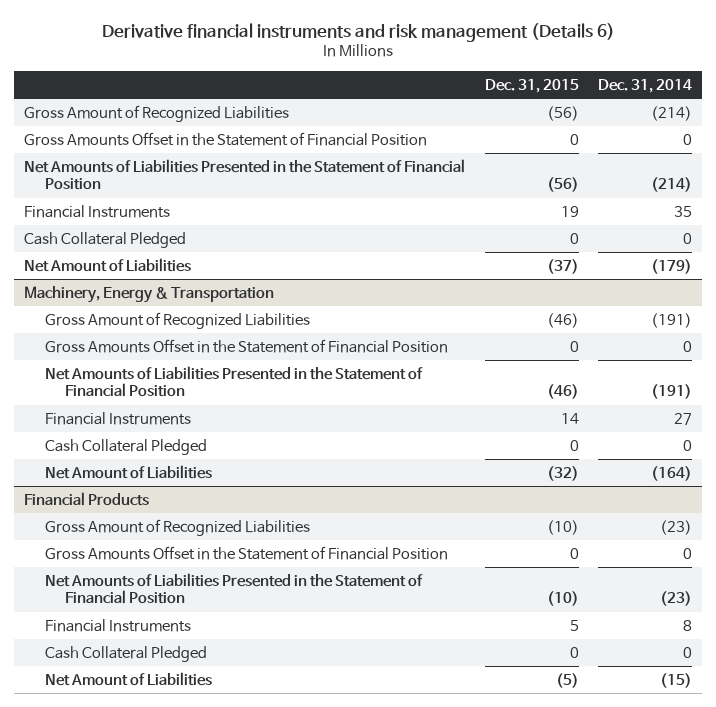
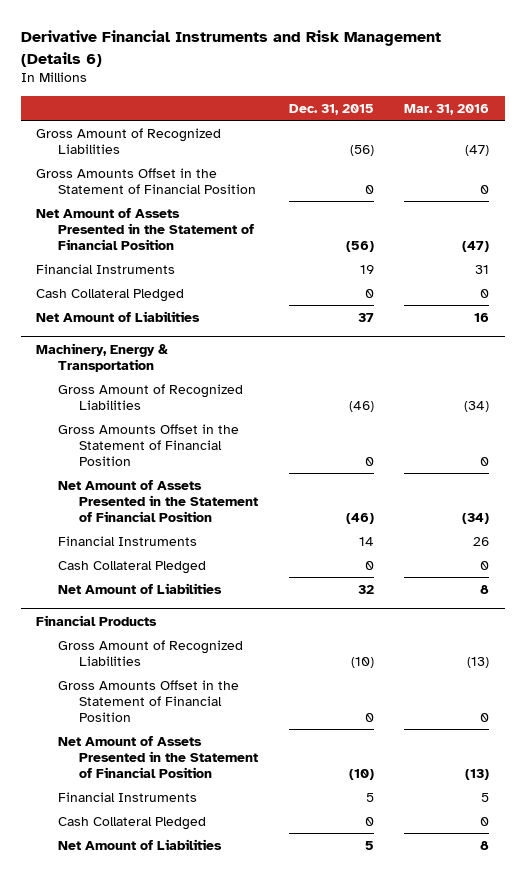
[102,22,616,42] Derivative financial instruments and risk management (Details 6) -> [21,30,442,67] Derivative Financial Instruments and Risk Management (Details 6)
[598,78,693,93] Dec. 31, 2014 -> none
none -> [404,103,490,115] Mar. 31, 2016
[24,158,466,191] Net Amounts of Liabilities Presented in the Statement of Financial Position -> [36,207,254,250] Net Amount of Assets Presented in the Statement of Financial Position
[546,258,579,274] (37) -> [357,312,374,322] 37
[44,365,423,398] Net Amounts of Liabilities Presented in the Statement of Financial Position -> [57,479,259,522] Net Amount of Assets Presented in the Statement of Financial Position
[546,465,579,481] (32) -> [357,584,374,594] 32
[44,572,423,605] Net Amounts of Liabilities Presented in the Statement of Financial Position -> [57,735,259,778] Net Amount of Assets Presented in the Statement of Financial Position
[555,672,579,688] (5) -> [364,840,374,850] 5

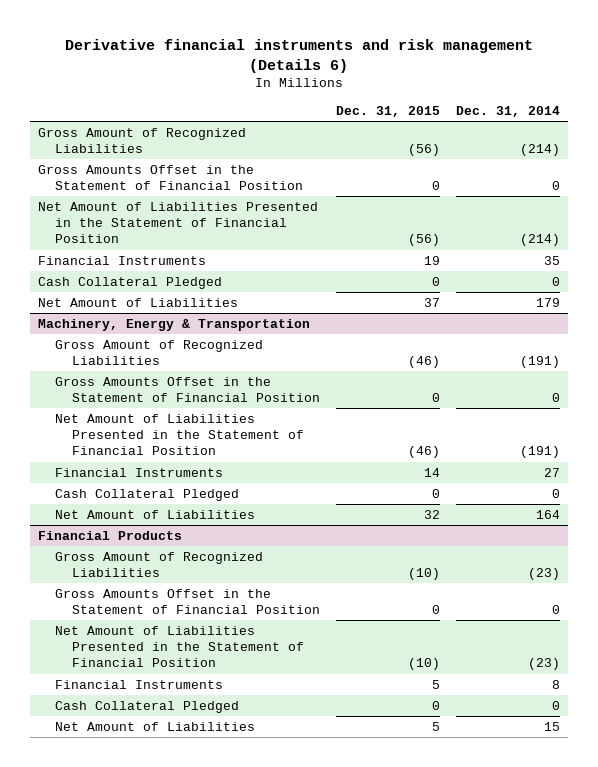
[21,30,442,67] Derivative Financial Instruments and Risk Management (Details 6) -> [64,38,533,73] Derivative financial instruments and risk management (Details 6)
[404,103,490,115] Mar. 31, 2016 -> none
none -> [455,105,560,117] Dec. 31, 2014
[36,207,254,250] Net Amount of Assets Presented in the Statement of Financial Position -> [37,201,318,244] Net Amount of Liabilities Presented in the Statement of Financial Position
[57,479,259,522] Net Amount of Assets Presented in the Statement of Financial Position -> [55,413,305,456] Net Amount of Liabilities Presented in the Statement of Financial Position
[57,735,259,778] Net Amount of Assets Presented in the Statement of Financial Position -> [55,625,305,668] Net Amount of Liabilities Presented in the Statement of Financial Position

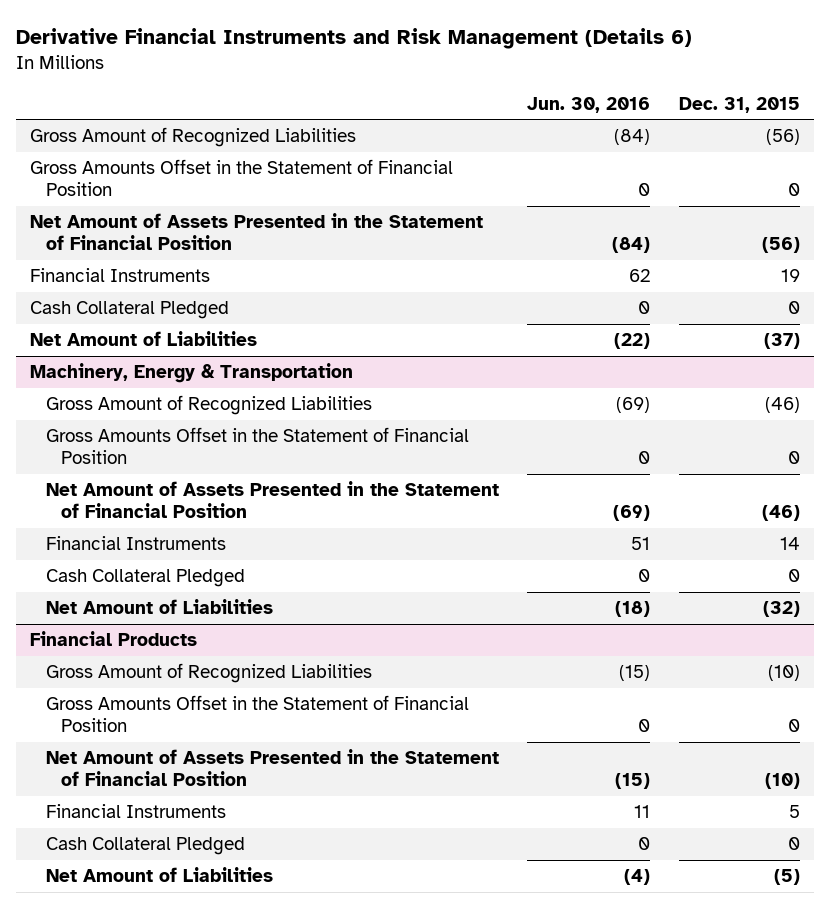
[64,38,533,73] Derivative financial instruments and risk management (Details 6) -> [15,28,692,50] Derivative Financial Instruments and Risk Management (Details 6)
[455,105,560,117] Dec. 31, 2014 -> none
none -> [527,96,651,113] Jun. 30, 2016
[37,201,318,244] Net Amount of Liabilities Presented in the Statement of Financial Position -> [30,213,484,251] Net Amount of Assets Presented in the Statement of Financial Position
[424,297,441,307] 37 -> [764,333,801,350] (37)
[55,413,305,456] Net Amount of Liabilities Presented in the Statement of Financial Position -> [45,481,499,519] Net Amount of Assets Presented in the Statement of Financial Position
[424,509,441,519] 32 -> [763,601,801,618] (32)
[55,625,305,668] Net Amount of Liabilities Presented in the Statement of Financial Position -> [45,749,499,787] Net Amount of Assets Presented in the Statement of Financial Position
[432,721,441,731] 5 -> [774,869,801,886] (5)

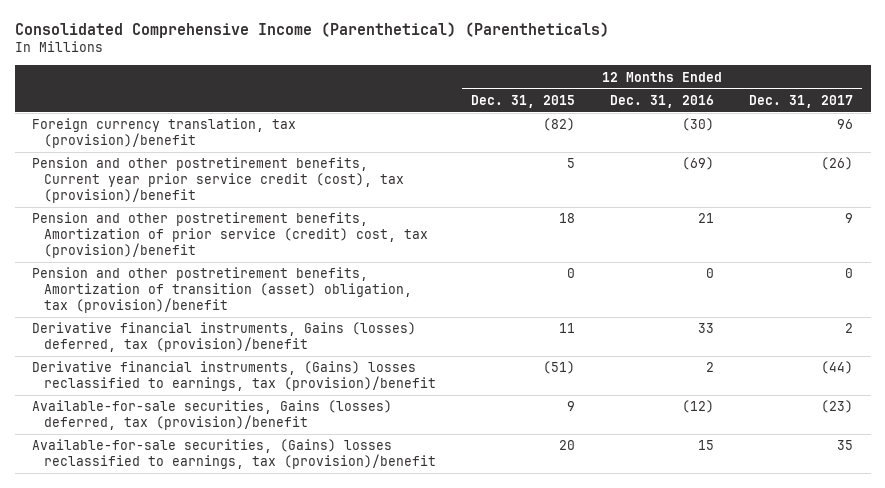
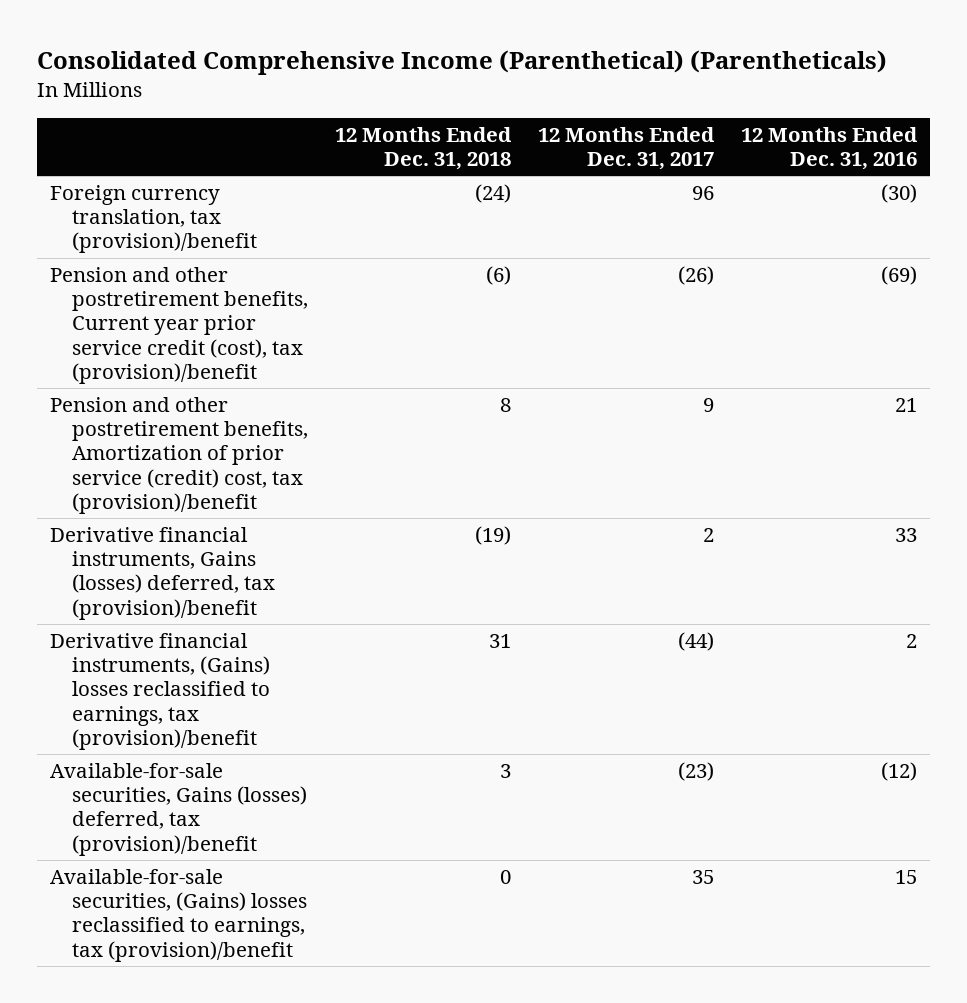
[470,94,575,108] Dec. 31, 2015 -> none
none -> [335,127,513,171] 12 Months Ended Dec. 31, 2018
[32,267,412,313] Pension and other postretirement benefits, Amortization of transition (asset) obligation, tax (provision)/benefit -> none

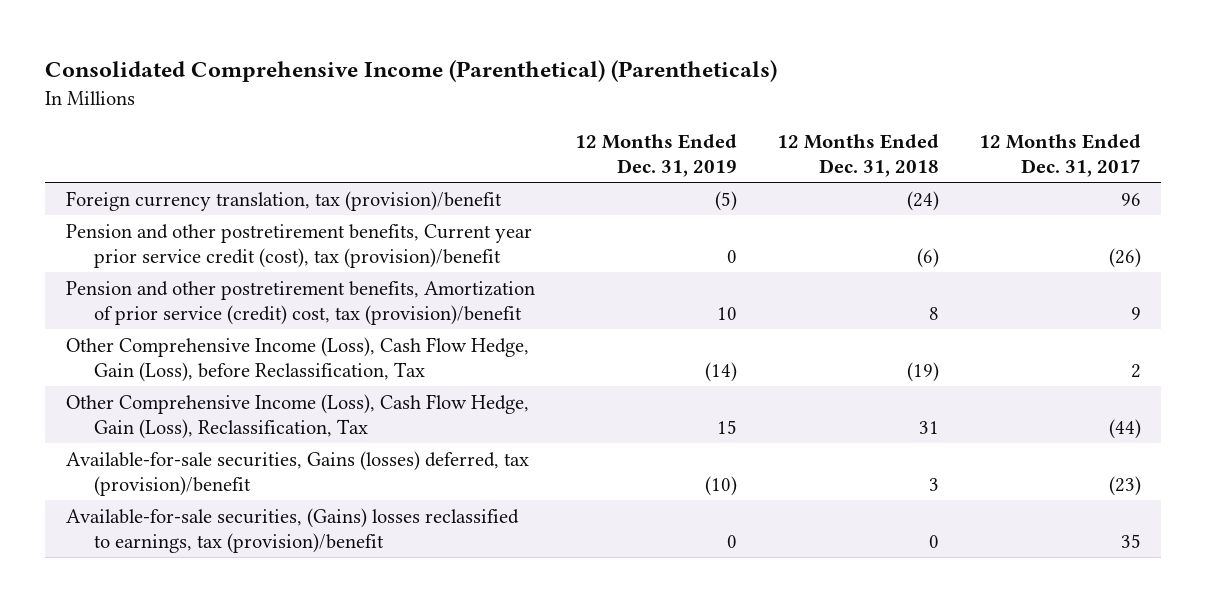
[740,127,918,171] 12 Months Ended Dec. 31, 2016 -> none
none -> [574,133,737,177] 12 Months Ended Dec. 31, 2019
[50,527,276,620] Derivative financial instruments, Gains (losses) deferred, tax (provision)/benefit -> [65,336,529,382] Other Comprehensive Income (Loss), Cash Flow Hedge, Gain (Loss), before Reclassification, Tax
[50,633,271,750] Derivative financial instruments, (Gains) losses reclassified to earnings, tax (provision)/benefit -> [65,393,529,439] Other Comprehensive Income (Loss), Cash Flow Hedge, Gain (Loss), Reclassification, Tax

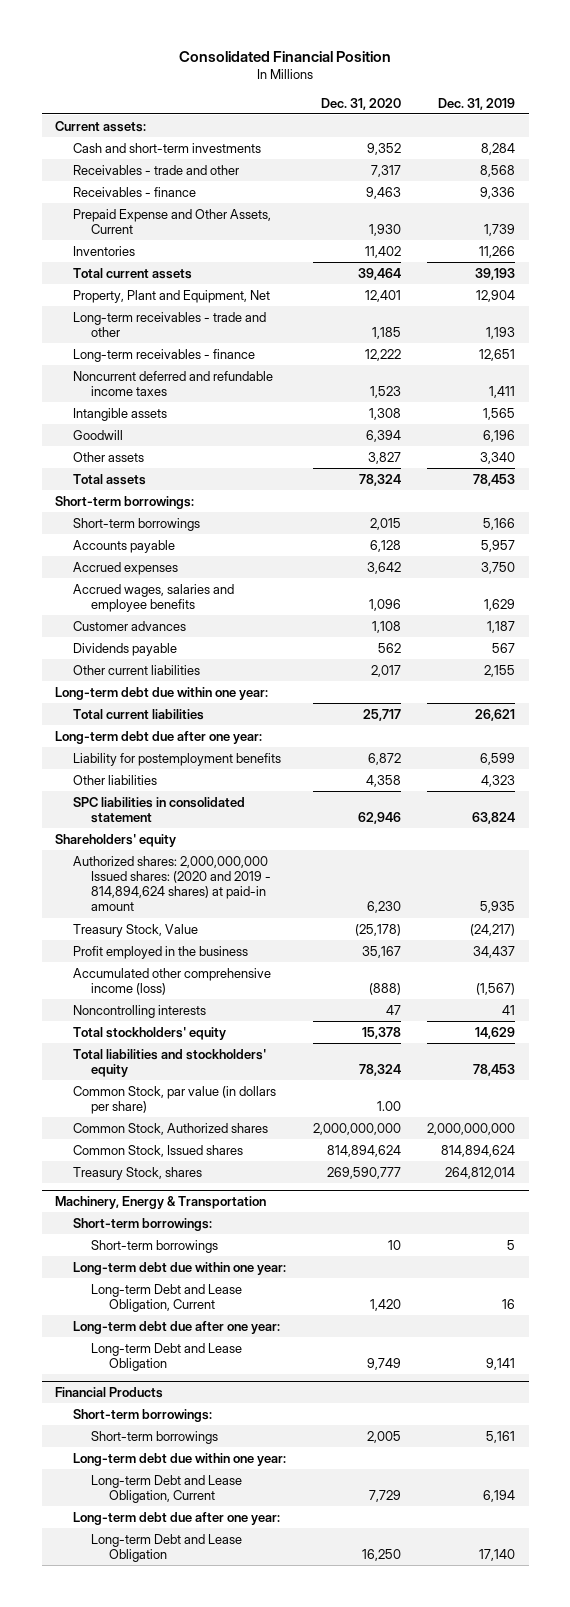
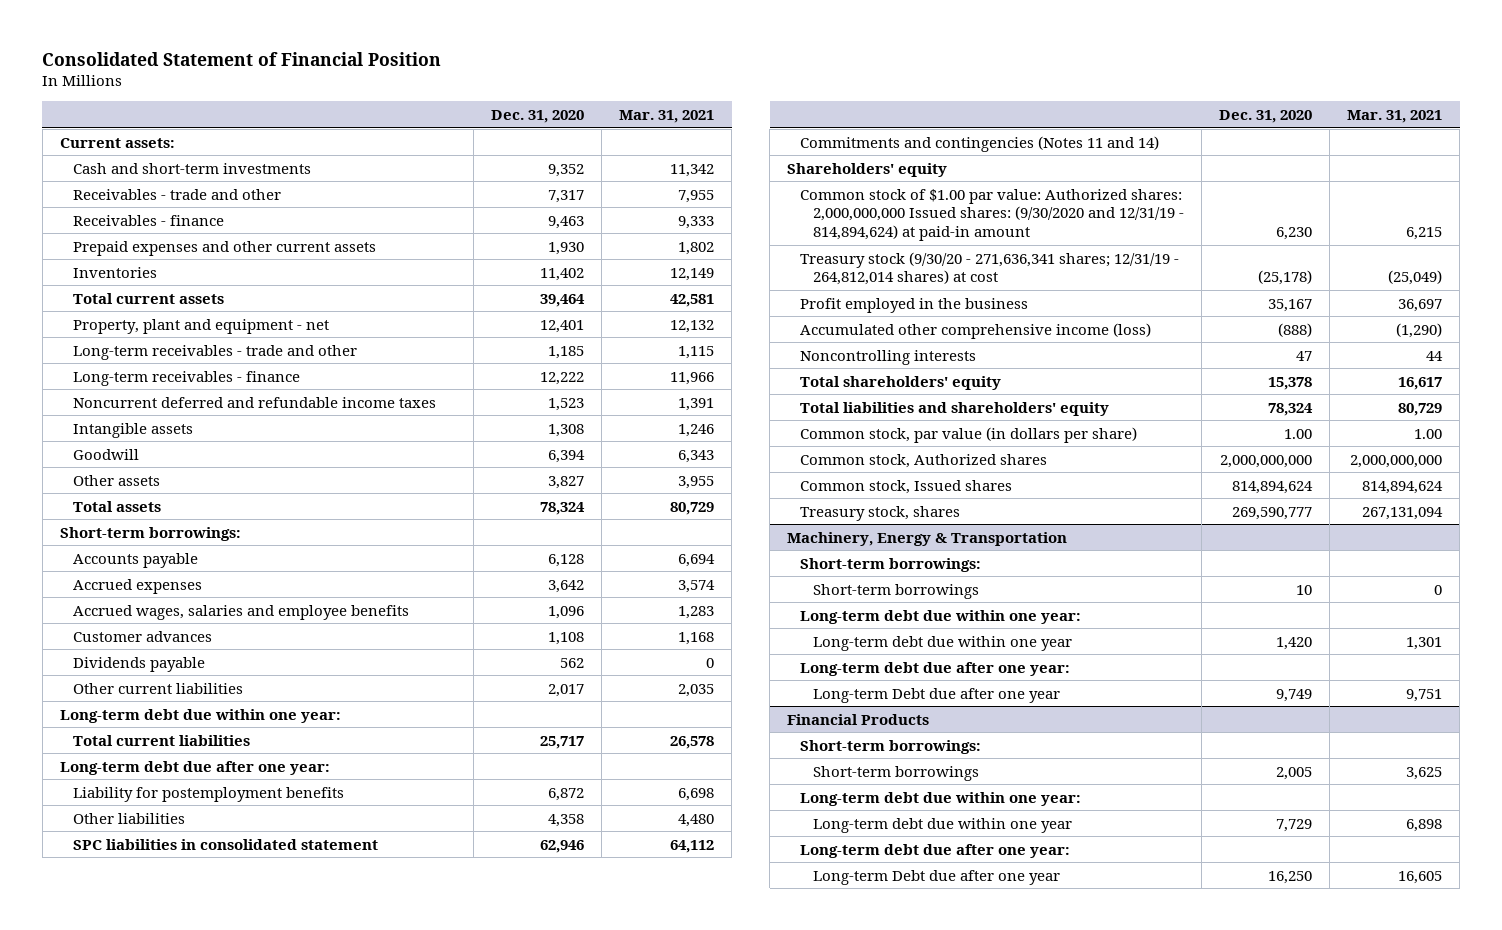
[179,50,392,62] Consolidated Financial Position -> [42,51,442,66] Consolidated Statement of Financial Position
[438,97,516,110] Dec. 31, 2019 -> none
none -> [619,109,715,123] Mar. 31, 2021
[72,208,271,234] Prepaid Expense and Other Assets, Current -> [72,240,376,256] Prepaid expenses and other current assets
[72,289,270,303] Property, Plant and Equipment, Net -> [72,318,329,334] Property, plant and equipment - net
[72,517,200,531] Short-term borrowings -> none
none -> [800,135,1160,152] Commitments and contingencies (Notes 11 and 14)
[72,855,271,912] Authorized shares: 2,000,000,000 Issued shares: (2020 and 2019 - 814,894,624 shares) at paid-in amount -> [800,188,1185,242] Common stock of $1.00 par value: Authorized shares: 2,000,000,000 Issued shares: (9/30/2020 and 12/31/19 - 814,894,624) at paid-in amount
[72,923,198,937] Treasury Stock, Value -> [800,251,1180,286] Treasury stock (9/30/20 - 271,636,341 shares; 12/31/19 - 264,812,014 shares) at cost
[72,1026,226,1040] Total stockholders' equity -> [800,375,1002,390] Total shareholders' equity
[72,1048,266,1077] Total liabilities and stockholders' equity -> [800,401,1110,416] Total liabilities and shareholders' equity
[72,1085,276,1114] Common Stock, par value (in dollars per share) -> [800,426,1138,443] Common stock, par value (in dollars per share)
[72,1122,268,1135] Common Stock, Authorized shares -> [800,453,1048,468] Common stock, Authorized shares
[72,1144,243,1157] Common Stock, Issued shares -> [800,479,1013,494] Common stock, Issued shares
[72,1166,202,1180] Treasury Stock, shares -> [800,505,961,521] Treasury stock, shares
[90,1283,242,1312] Long-term Debt and Lease Obligation, Current -> [813,635,1073,651] Long-term debt due within one year
[90,1342,242,1371] Long-term Debt and Lease Obligation -> [813,687,1061,703] Long-term Debt due after one year
[90,1474,242,1503] Long-term Debt and Lease Obligation, Current -> [813,817,1073,833] Long-term debt due within one year
[90,1533,242,1562] Long-term Debt and Lease Obligation -> [813,869,1061,885] Long-term Debt due after one year

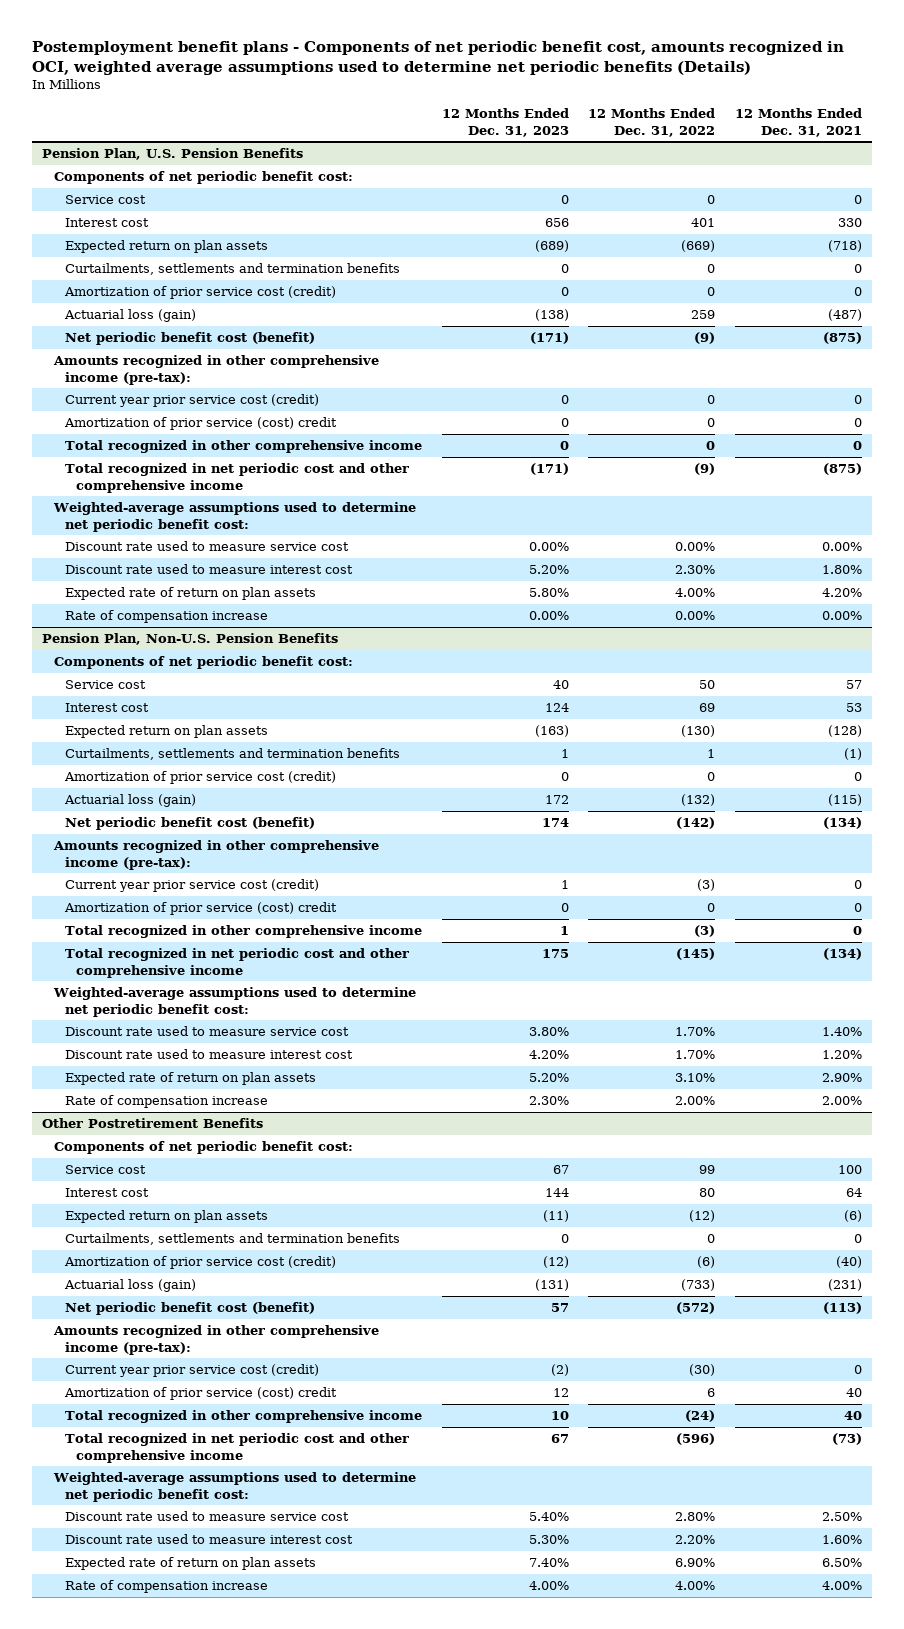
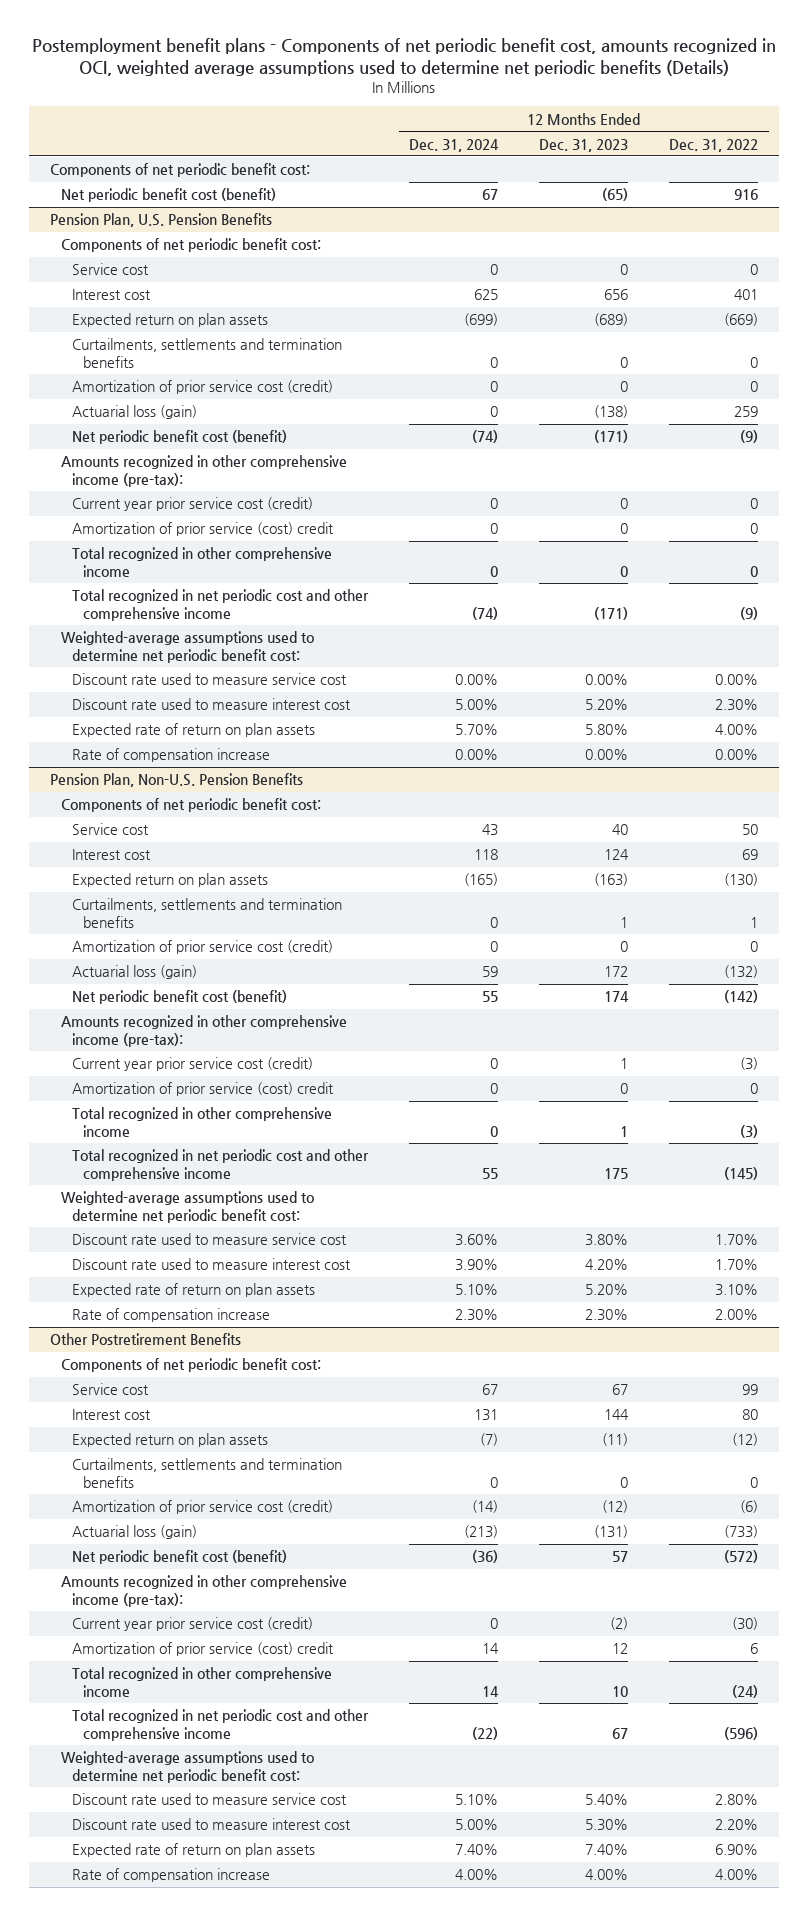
[735,108,863,137] 12 Months Ended Dec. 31, 2021 -> none
none -> [409,138,500,152] Dec. 31, 2024
none -> [49,163,310,178] Components of net periodic benefit cost:
none -> [60,188,276,203] Net periodic benefit cost (benefit)

